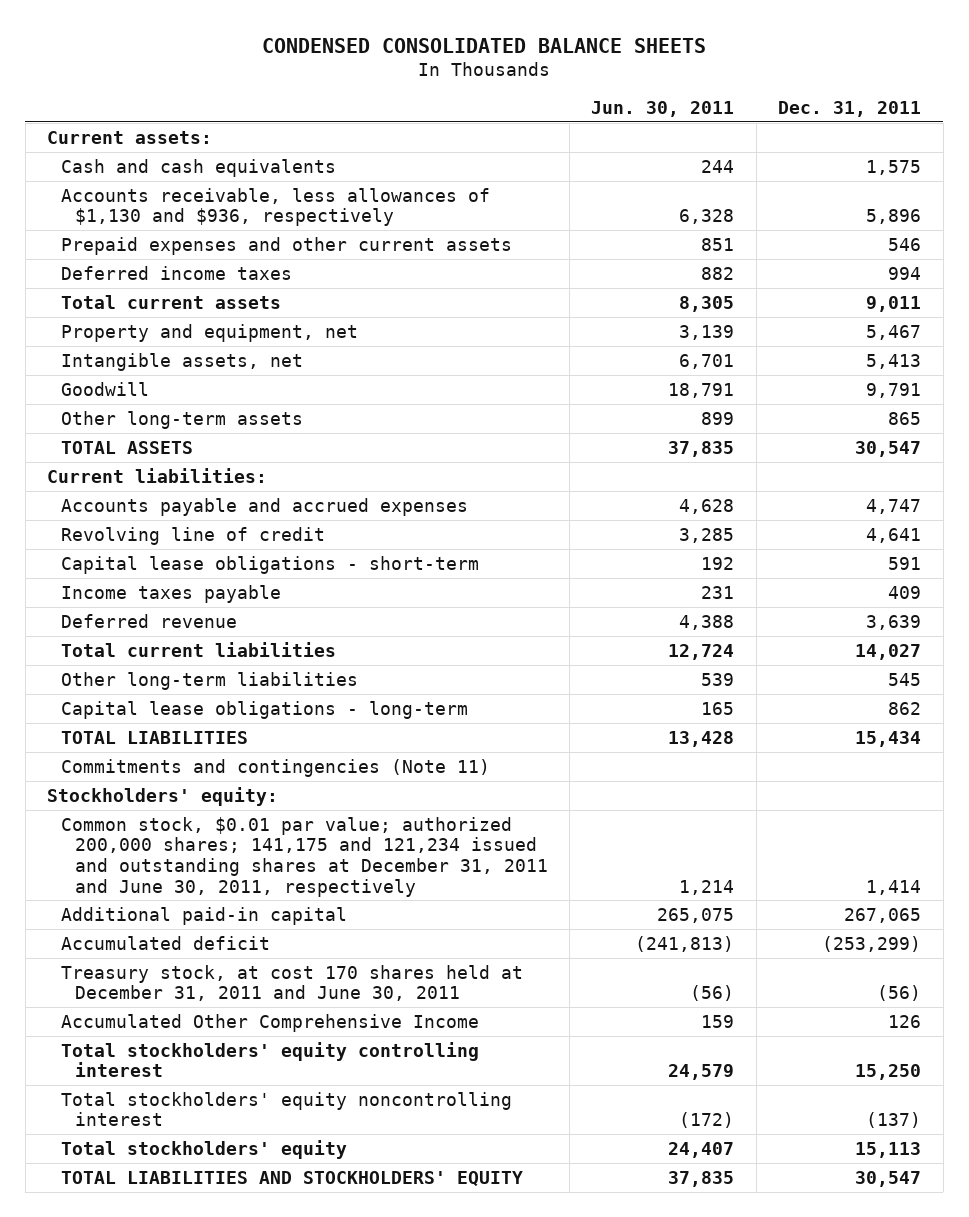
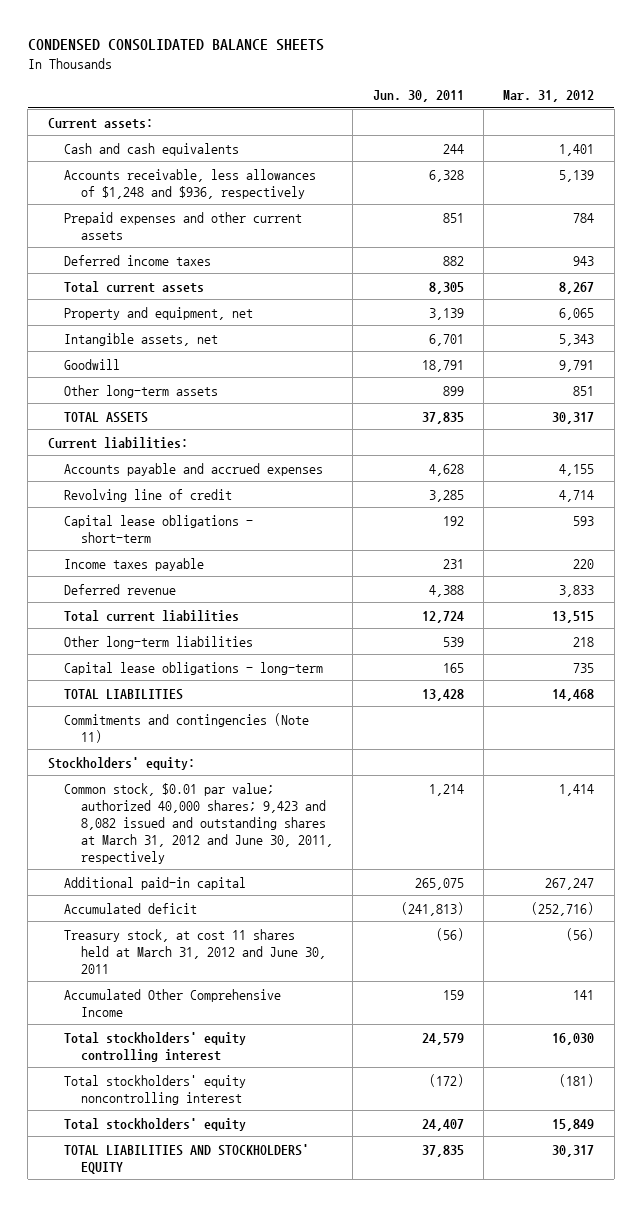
[778,101,922,118] Dec. 31, 2011 -> none
none -> [503,90,595,103] Mar. 31, 2012
[60,187,490,227] Accounts receivable, less allowances of $1,130 and $936, respectively -> [64,168,317,199] Accounts receivable, less allowances of $1,248 and $936, respectively
[60,816,548,897] Common stock, $0.01 par value; authorized 200,000 shares; 141,175 and 121,234 issued and outstanding shares at December 31, 2011 and June 30, 2011, respectively -> [64,782,333,864] Common stock, $0.01 par value; authorized 40,000 shares; 9,423 and 8,082 issued and outstanding shares at March 31, 2012 and June 30, 2011, respectively
[60,964,523,1002] Treasury stock, at cost 170 shares held at December 31, 2011 and June 30, 2011 -> [64,928,326,974] Treasury stock, at cost 11 shares held at March 31, 2012 and June 30, 2011

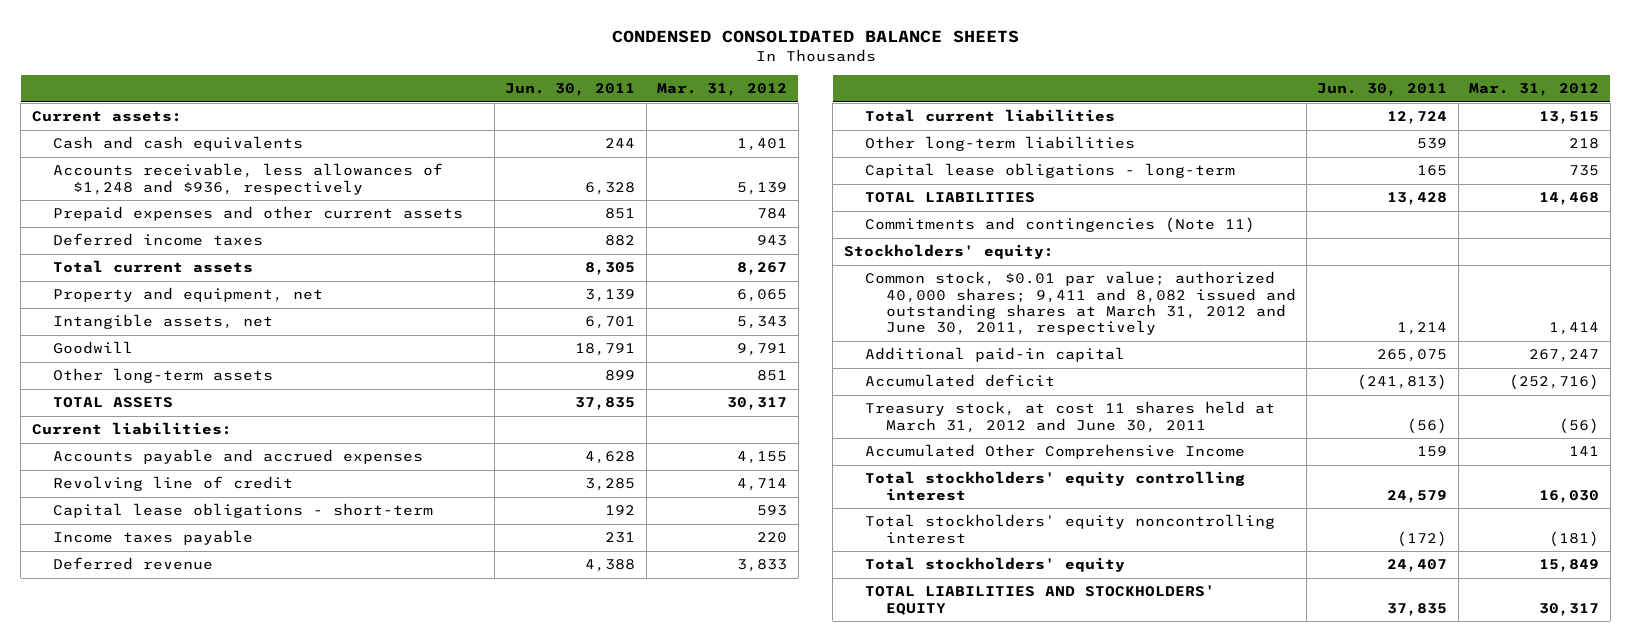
[64,782,333,864] Common stock, $0.01 par value; authorized 40,000 shares; 9,423 and 8,082 issued and outstanding shares at March 31, 2012 and June 30, 2011, respectively -> [864,271,1296,336] Common stock, $0.01 par value; authorized 40,000 shares; 9,411 and 8,082 issued and outstanding shares at March 31, 2012 and June 30, 2011, respectively

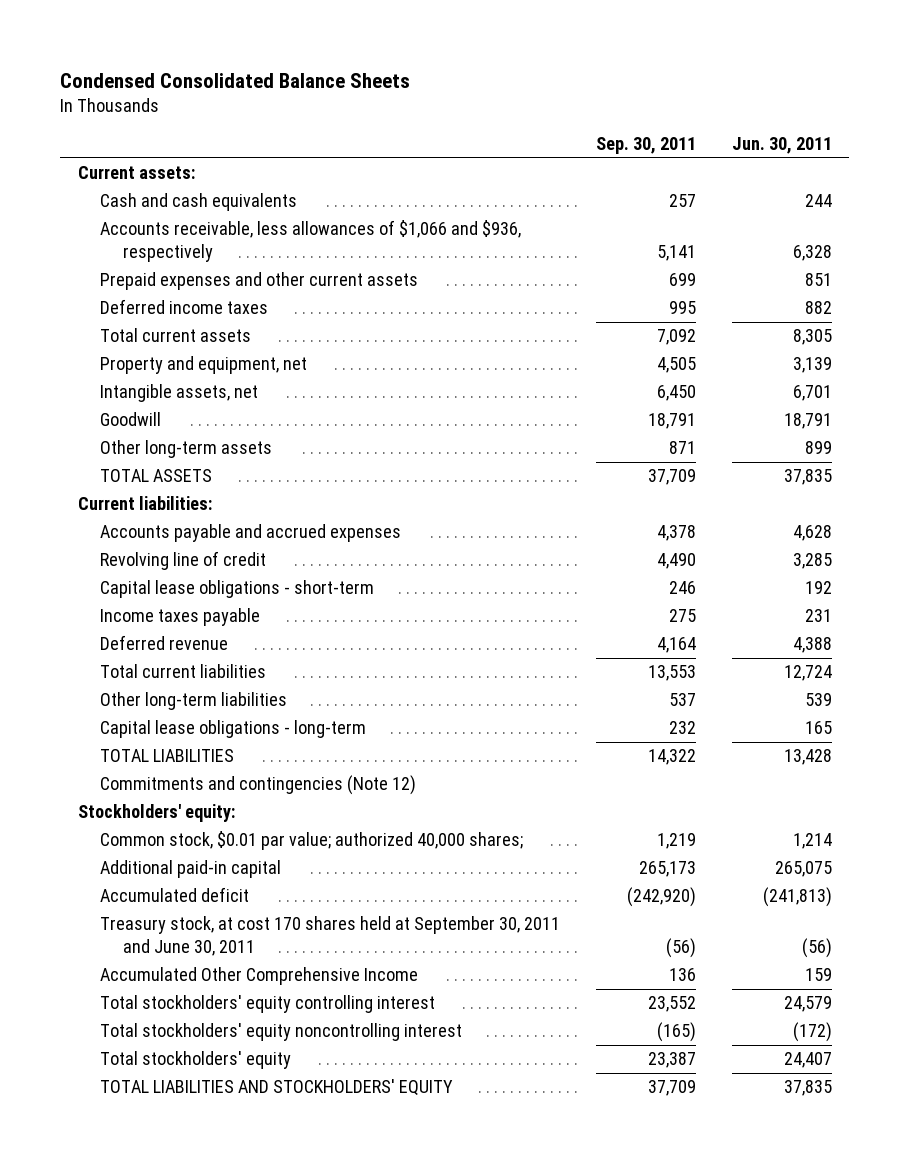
[611,30,1019,44] CONDENSED CONSOLIDATED BALANCE SHEETS -> [59,72,410,88] Condensed Consolidated Balance Sheets
[657,83,788,97] Mar. 31, 2012 -> none
none -> [596,136,697,154] Sep. 30, 2011
[52,163,443,195] Accounts receivable, less allowances of $1,248 and $936, respectively -> [100,220,522,263] Accounts receivable, less allowances of $1,066 and $936, respectively
[864,217,1255,234] Commitments and contingencies (Note 11) -> [100,775,417,796] Commitments and contingencies (Note 12)
[864,271,1296,336] Common stock, $0.01 par value; authorized 40,000 shares; 9,411 and 8,082 issued and outstanding shares at March 31, 2012 and June 30, 2011, respectively -> [100,831,524,851] Common stock, $0.01 par value; authorized 40,000 shares;
[864,401,1275,433] Treasury stock, at cost 11 shares held at March 31, 2012 and June 30, 2011 -> [100,916,561,957] Treasury stock, at cost 170 shares held at September 30, 2011 and June 30, 2011

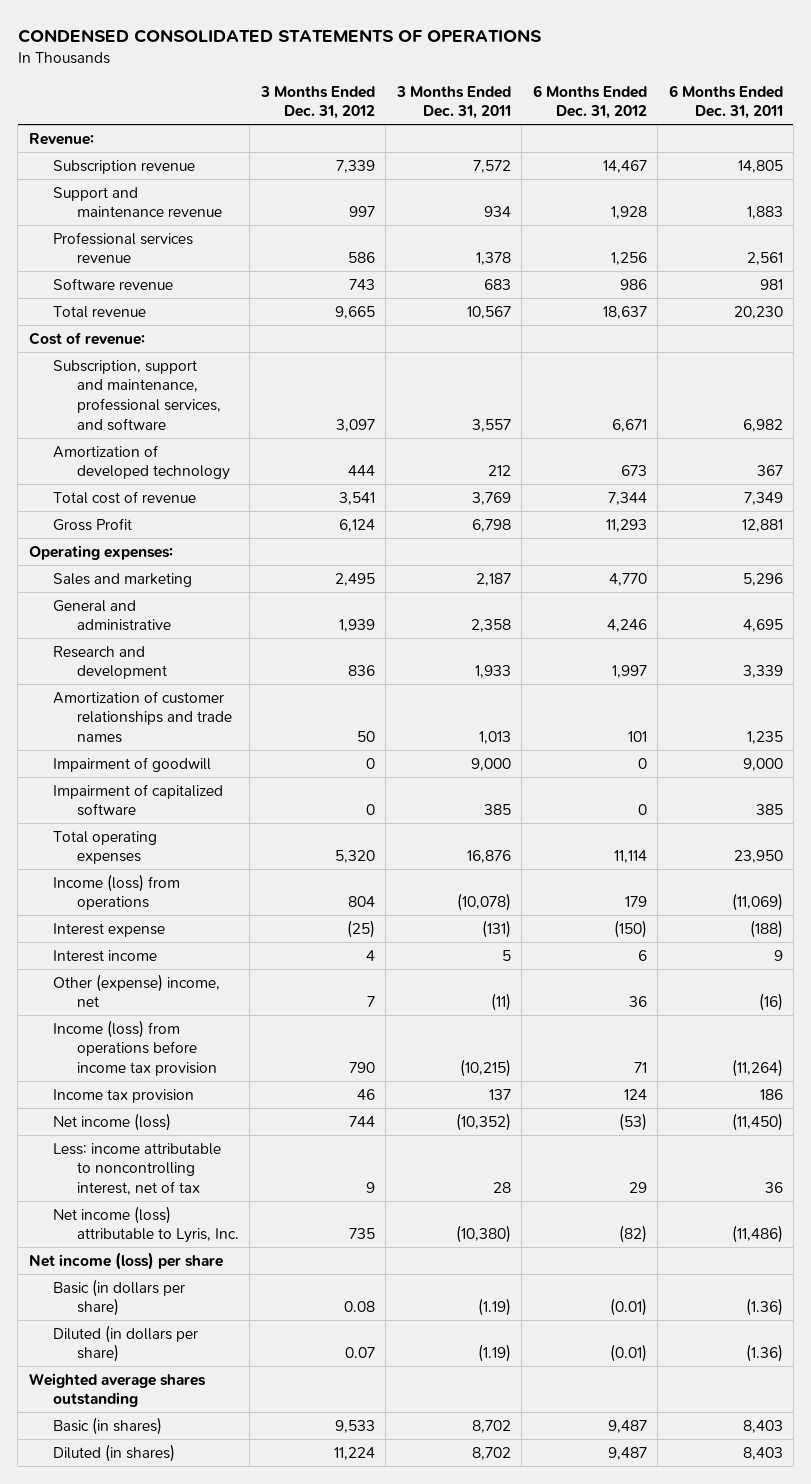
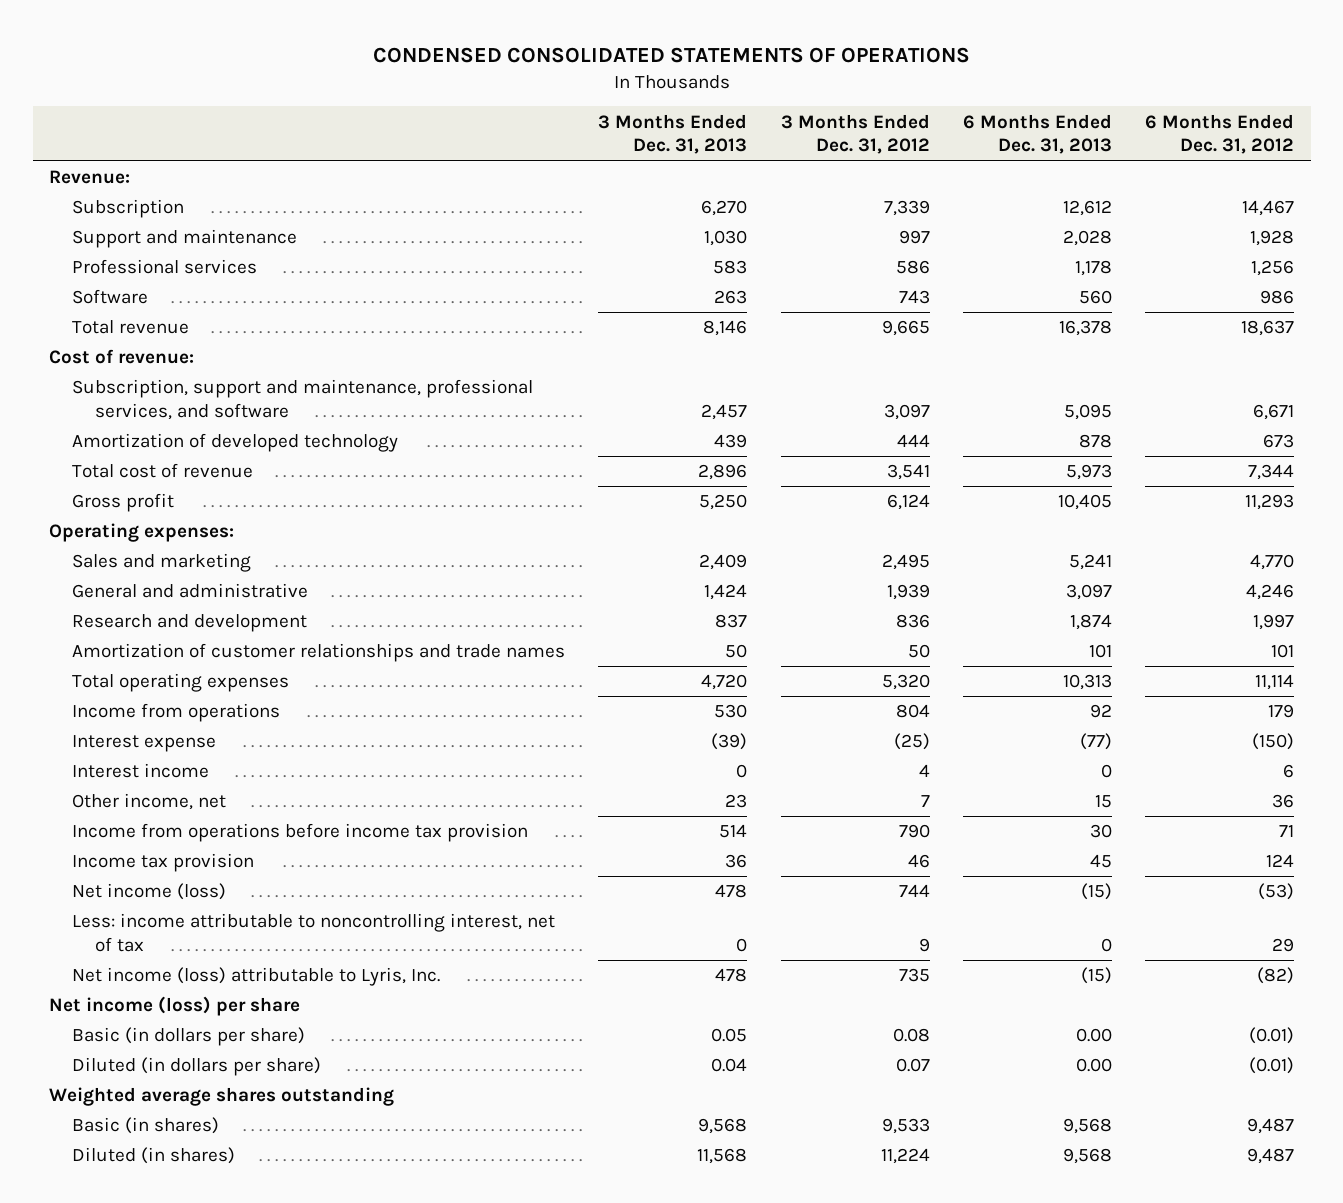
[395,85,511,120] 3 Months Ended Dec. 31, 2011 -> none
[668,84,783,120] 6 Months Ended Dec. 31, 2011 -> none
none -> [598,113,748,155] 3 Months Ended Dec. 31, 2013
none -> [962,113,1112,155] 6 Months Ended Dec. 31, 2013
[52,159,195,174] Subscription revenue -> [72,199,185,219] Subscription
[52,186,223,218] Support and maintenance revenue -> [72,229,298,249] Support and maintenance
[52,231,193,264] Professional services revenue -> [72,259,258,275] Professional services
[52,277,173,290] Software revenue -> [72,289,149,305] Software
[52,517,132,531] Gross Profit -> [72,493,175,513] Gross profit
[52,756,211,772] Impairment of goodwill -> none
[52,783,223,817] Impairment of capitalized software -> none
[52,873,180,911] Income (loss) from operations -> [72,703,281,723] Income from operations
[52,973,220,1008] Other (expense) income, net -> [72,793,227,811] Other income, net
[52,1019,218,1076] Income (loss) from operations before income tax provision -> [72,823,529,843] Income from operations before income tax provision

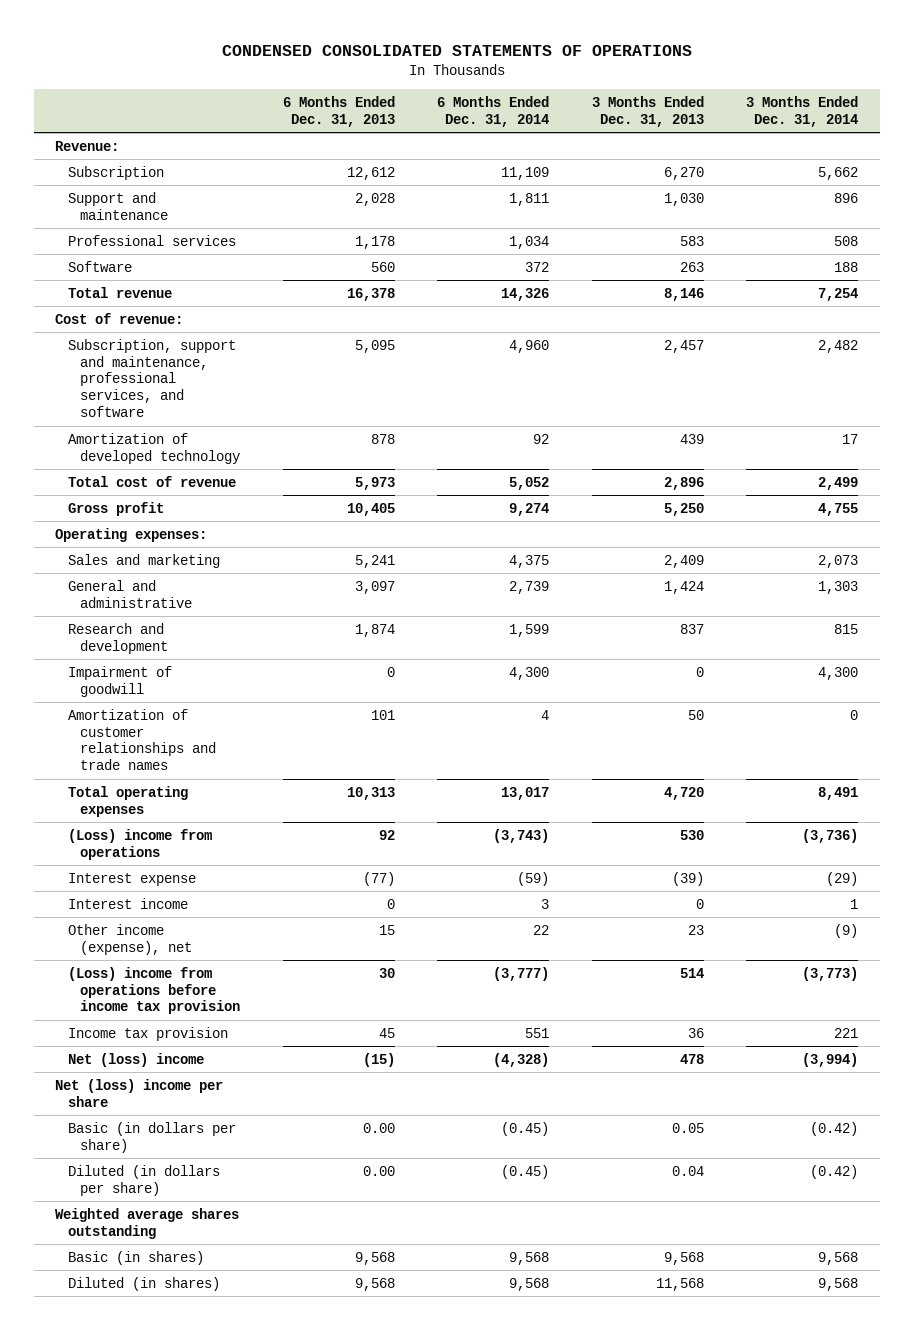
[780,113,930,155] 3 Months Ended Dec. 31, 2012 -> none
[1144,113,1294,155] 6 Months Ended Dec. 31, 2012 -> none
none -> [437,95,550,127] 6 Months Ended Dec. 31, 2014
none -> [746,95,859,127] 3 Months Ended Dec. 31, 2014
none -> [67,665,172,697] Impairment of goodwill
[72,703,281,723] Income from operations -> [67,828,212,860] (Loss) income from operations
[72,793,227,811] Other income, net -> [67,923,193,955] Other income (expense), net
[72,823,529,843] Income from operations before income tax provision -> [67,966,241,1015] (Loss) income from operations before income tax provision
[72,913,556,952] Less: income attributable to noncontrolling interest, net of tax -> none
[72,967,441,987] Net income (loss) attributable to Lyris, Inc. -> none
[72,883,227,901] Net income (loss) -> [67,1052,204,1067] Net (loss) income
[49,996,301,1017] Net income (loss) per share -> [55,1078,224,1107] Net (loss) income per share

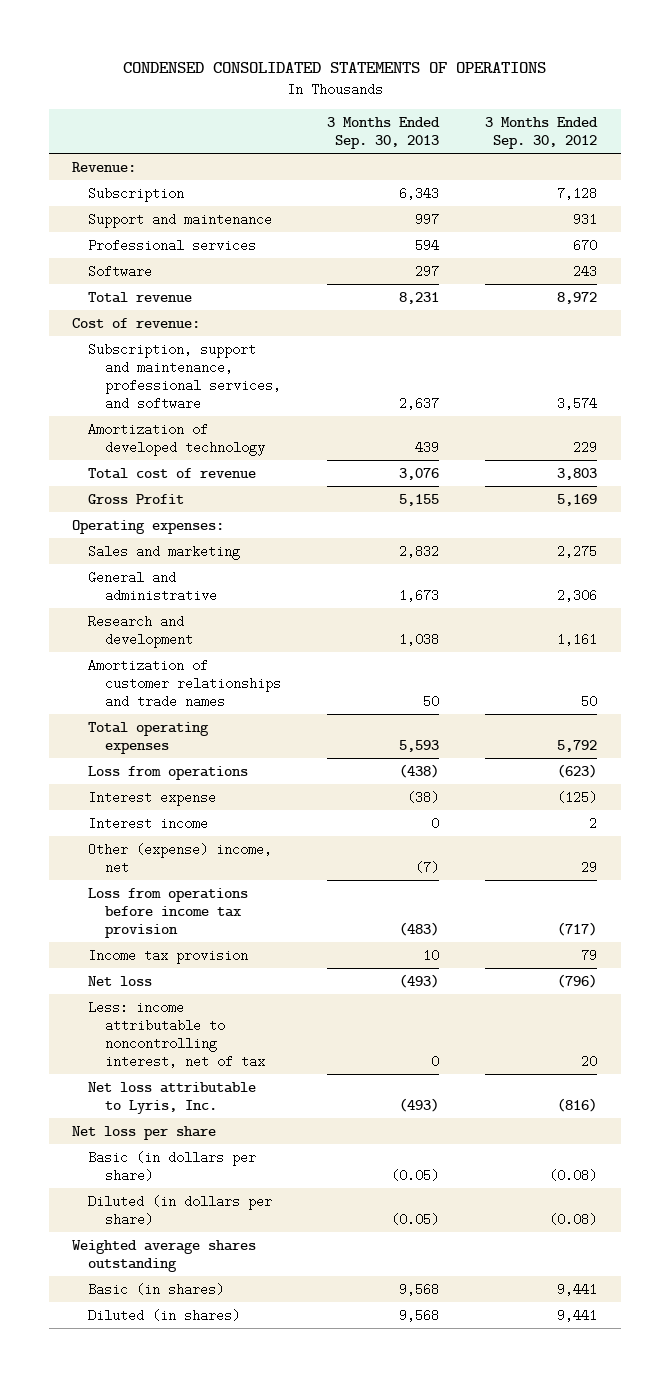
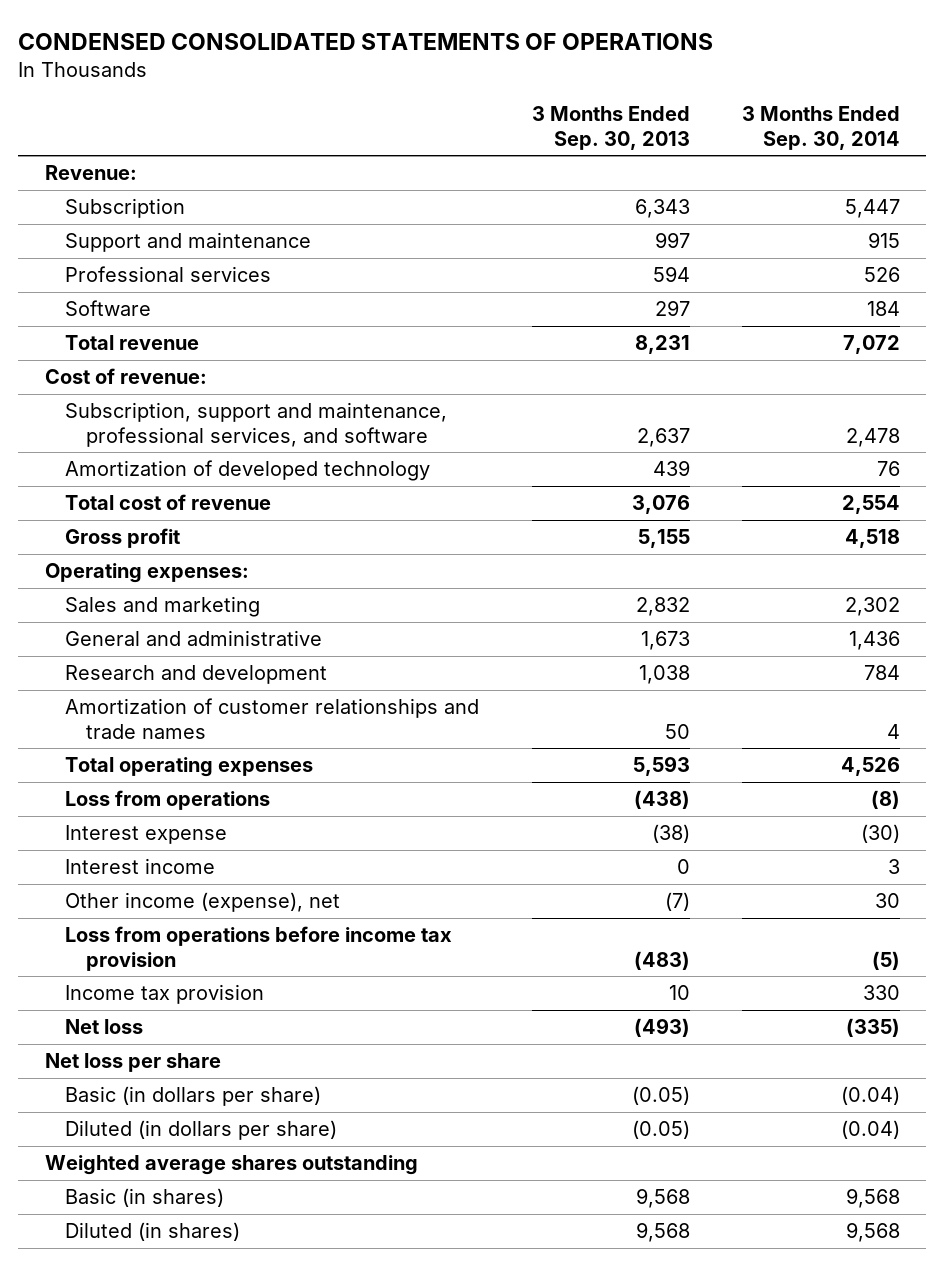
[485,117,599,150] 3 Months Ended Sep. 30, 2012 -> none
none -> [742,105,901,150] 3 Months Ended Sep. 30, 2014
[88,493,185,504] Gross Profit -> [65,528,181,549] Gross profit
[88,842,273,874] Other (expense) income, net -> [65,892,341,913] Other income (expense), net
[88,1000,265,1069] Less: income attributable to noncontrolling interest, net of tax -> none
[88,1081,257,1114] Net loss attributable to Lyris, Inc. -> none

